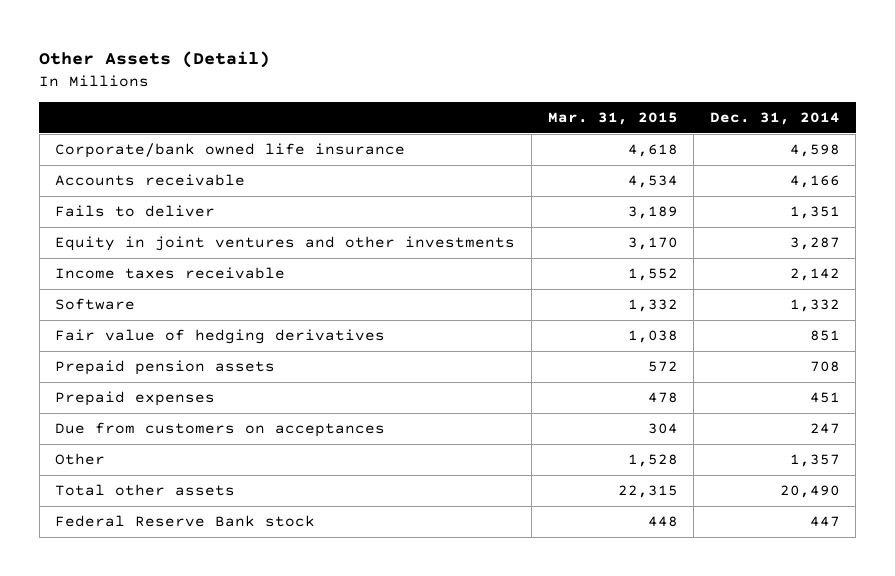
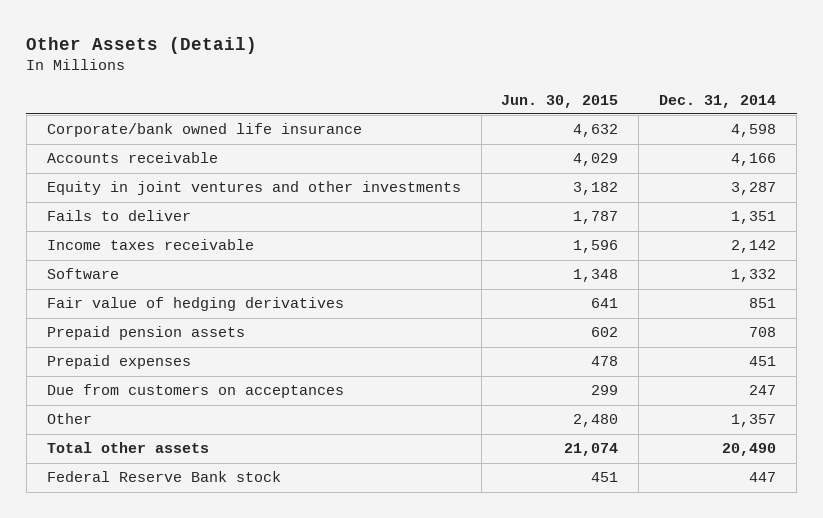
[547,111,678,125] Mar. 31, 2015 -> none
none -> [501,94,619,108] Jun. 30, 2015
[55,205,216,218] Fails to deliver -> [46,210,191,222] Fails to deliver

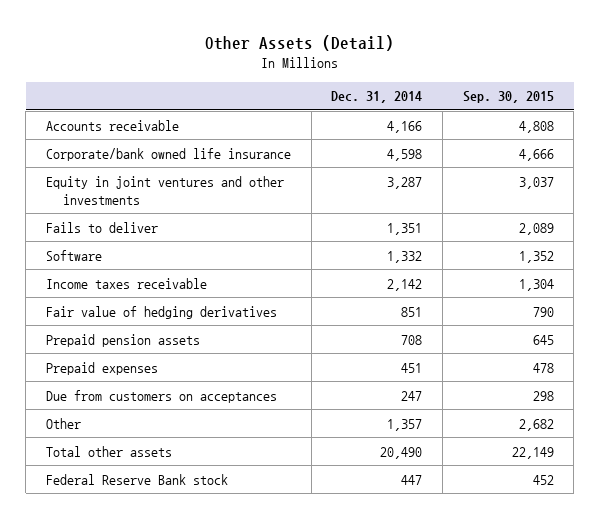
[501,94,619,108] Jun. 30, 2015 -> none
none -> [462,91,554,104] Sep. 30, 2015
[46,123,362,138] Corporate/bank owned life insurance -> [46,147,292,161] Corporate/bank owned life insurance
[46,239,254,251] Income taxes receivable -> [46,277,208,289] Income taxes receivable

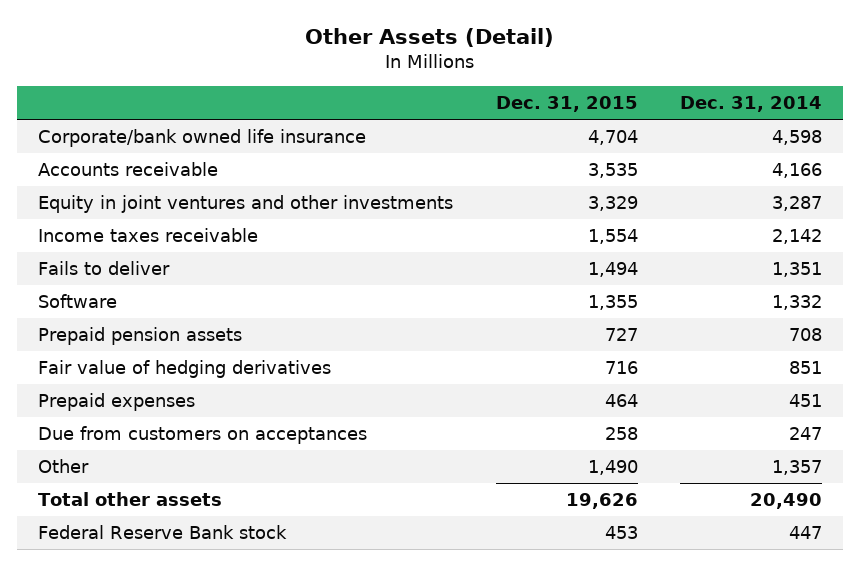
[462,91,554,104] Sep. 30, 2015 -> none
none -> [495,96,638,113] Dec. 31, 2015
[46,119,180,131] Accounts receivable -> [38,161,219,176] Accounts receivable
[46,277,208,289] Income taxes receivable -> [38,227,259,242] Income taxes receivable
[46,305,278,319] Fair value of hedging derivatives -> [38,359,332,378] Fair value of hedging derivatives

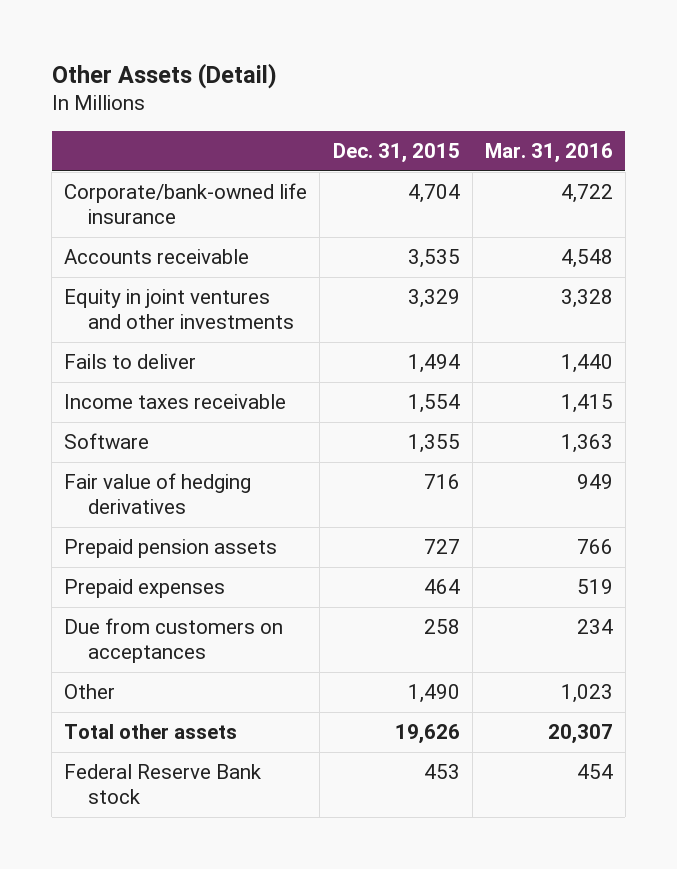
[679,96,822,113] Dec. 31, 2014 -> none
none -> [484,142,613,163] Mar. 31, 2016
[38,128,367,147] Corporate/bank owned life insurance -> [64,183,308,224] Corporate/bank-owned life insurance
[38,227,259,242] Income taxes receivable -> [64,394,287,410] Income taxes receivable
[38,326,243,345] Prepaid pension assets -> [64,539,278,559] Prepaid pension assets

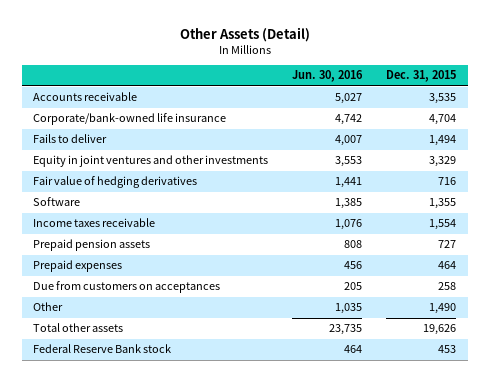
[484,142,613,163] Mar. 31, 2016 -> none
none -> [292,70,364,83] Jun. 30, 2016
[64,183,308,224] Corporate/bank-owned life insurance -> [33,113,227,126] Corporate/bank-owned life insurance
[64,289,294,329] Equity in joint ventures and other investments -> [33,155,269,168] Equity in joint ventures and other investments
[64,433,150,450] Software -> [33,197,81,207] Software
[64,394,287,410] Income taxes receivable -> [33,218,156,228] Income taxes receivable

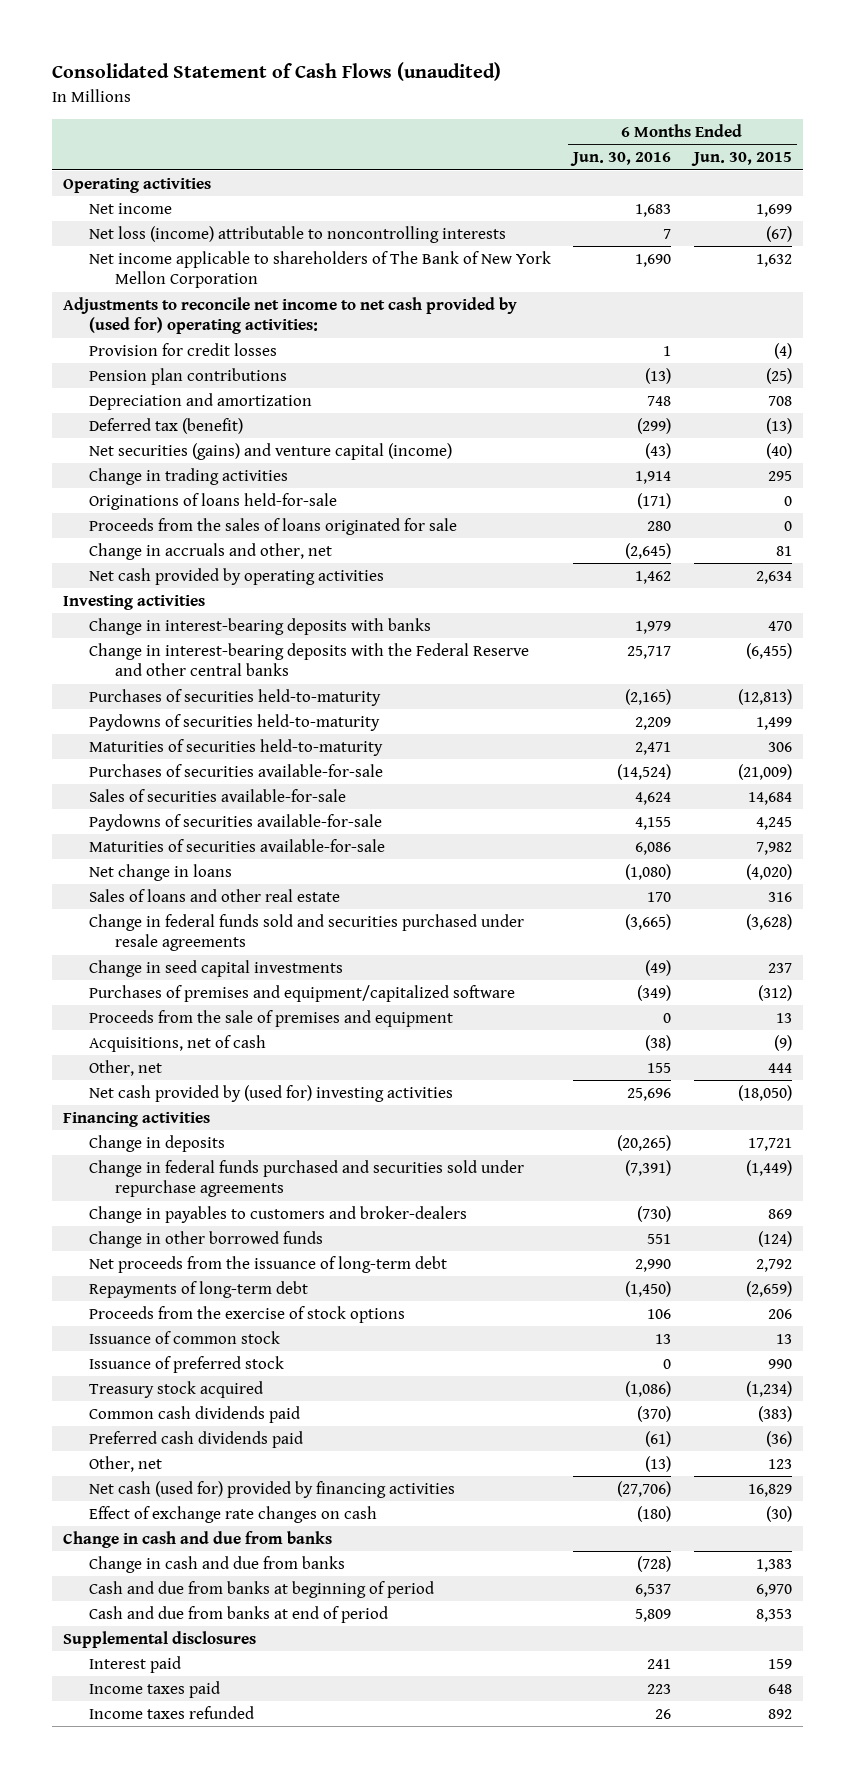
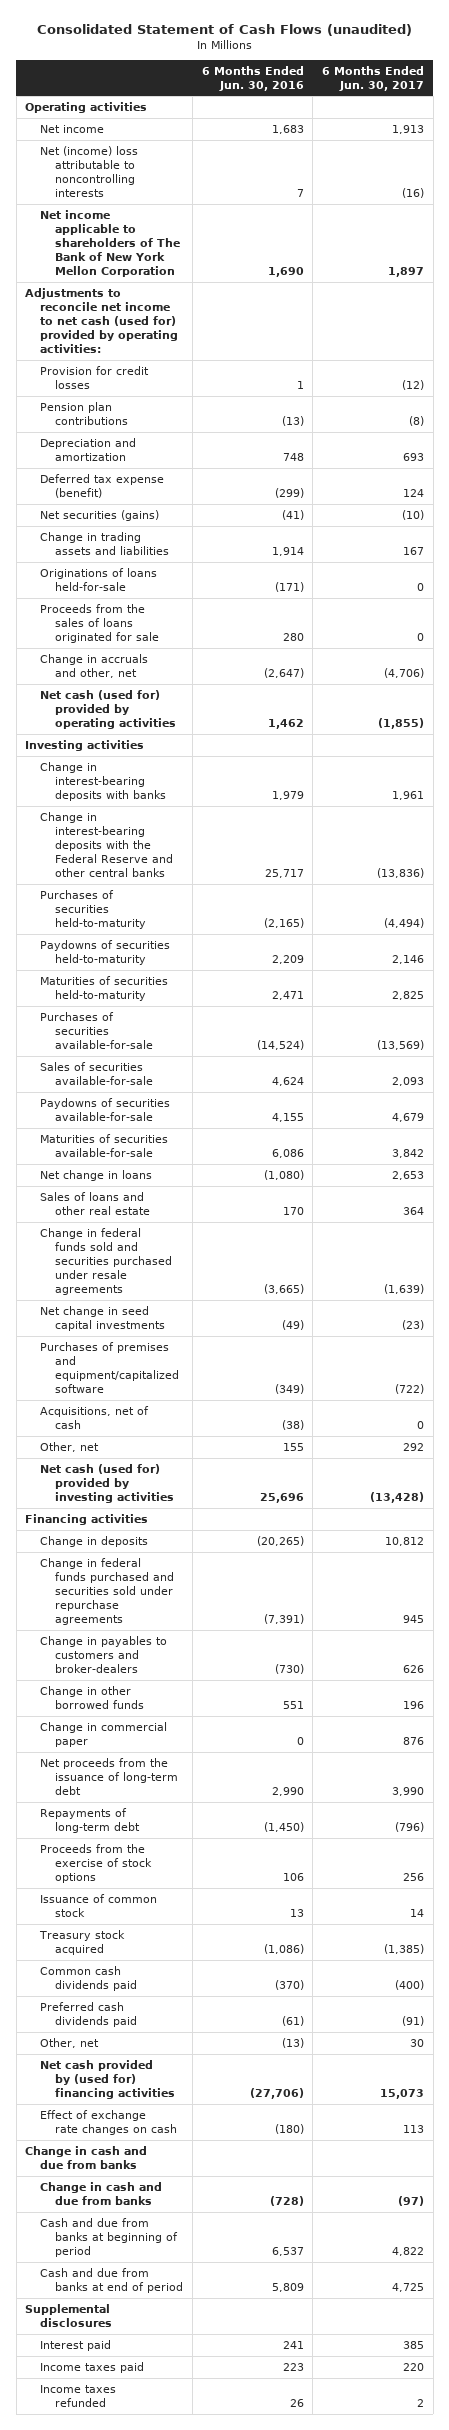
[690,152,792,167] Jun. 30, 2015 -> none
none -> [321,65,424,91] 6 Months Ended Jun. 30, 2017
[89,226,507,244] Net loss (income) attributable to noncontrolling interests -> [40,145,139,198] Net (income) loss attributable to noncontrolling interests
[63,297,518,335] Adjustments to reconcile net income to net cash provided by (used for) operating activities: -> [25,287,179,354] Adjustments to reconcile net income to net cash (used for) provided by operating activities:
[89,443,453,461] Net securities (gains) and venture capital (income) -> none
[89,418,244,435] Deferred tax (benefit) -> [40,473,165,498] Deferred tax expense (benefit)
none -> [40,509,160,521] Net securities (gains)
[89,468,289,486] Change in trading activities -> [40,531,170,555] Change in trading assets and liabilities
[625,543,672,560] (2,645) -> [263,667,304,678] (2,647)
[89,568,385,586] Net cash provided by operating activities -> [40,689,177,730] Net cash (used for) provided by operating activities
[89,960,344,978] Change in seed capital investments -> [40,1305,166,1331] Net change in seed capital investments
[89,1010,454,1028] Proceeds from the sale of premises and equipment -> none
[89,1085,454,1103] Net cash provided by (used for) investing activities -> [40,1463,175,1504] Net cash (used for) provided by investing activities
none -> [40,1721,168,1747] Change in commercial paper
[89,1356,285,1374] Issuance of preferred stock -> none
[89,1481,456,1499] Net cash (used for) provided by financing activities -> [40,2059,176,2100] Net cash provided by (used for) financing activities

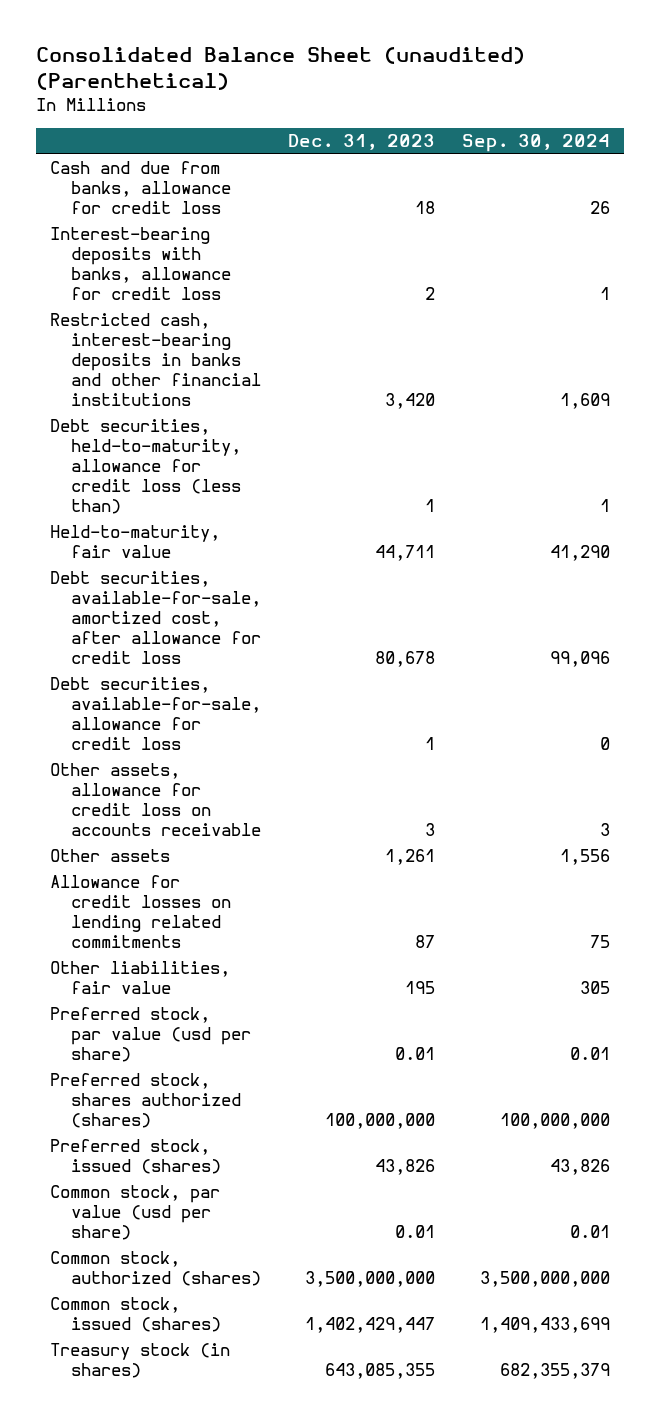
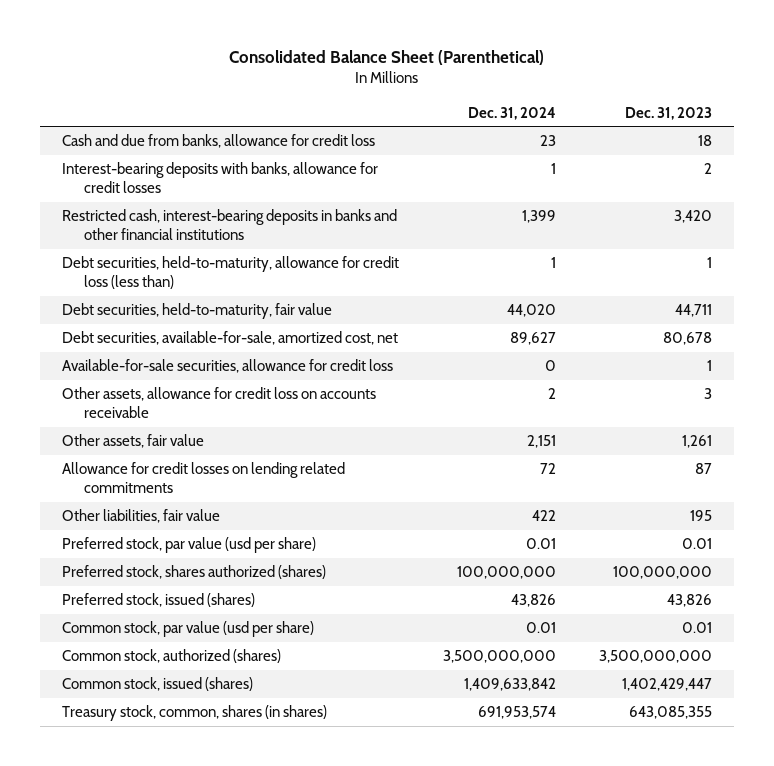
[35,47,525,91] Consolidated Balance Sheet (unaudited) (Parenthetical) -> [229,50,545,66] Consolidated Balance Sheet (Parenthetical)
[462,134,611,153] Sep. 30, 2024 -> none
none -> [467,106,556,120] Dec. 31, 2024
[49,227,231,301] Interest-bearing deposits with banks, allowance for credit loss -> [61,162,378,194] Interest-bearing deposits with banks, allowance for credit losses
[49,525,220,559] Held-to-maturity, fair value -> [61,303,332,320] Debt securities, held-to-maturity, fair value
[49,571,261,665] Debt securities, available-for-sale, amortized cost, after allowance for credit loss -> [61,331,398,346] Debt securities, available-for-sale, amortized cost, net
[49,677,261,751] Debt securities, available-for-sale, allowance for credit loss -> [61,359,393,374] Available-for-sale securities, allowance for credit loss
[49,849,170,863] Other assets -> [61,434,204,449] Other assets, fair value
[49,1343,230,1379] Treasury stock (in shares) -> [61,705,327,722] Treasury stock, common, shares (in shares)

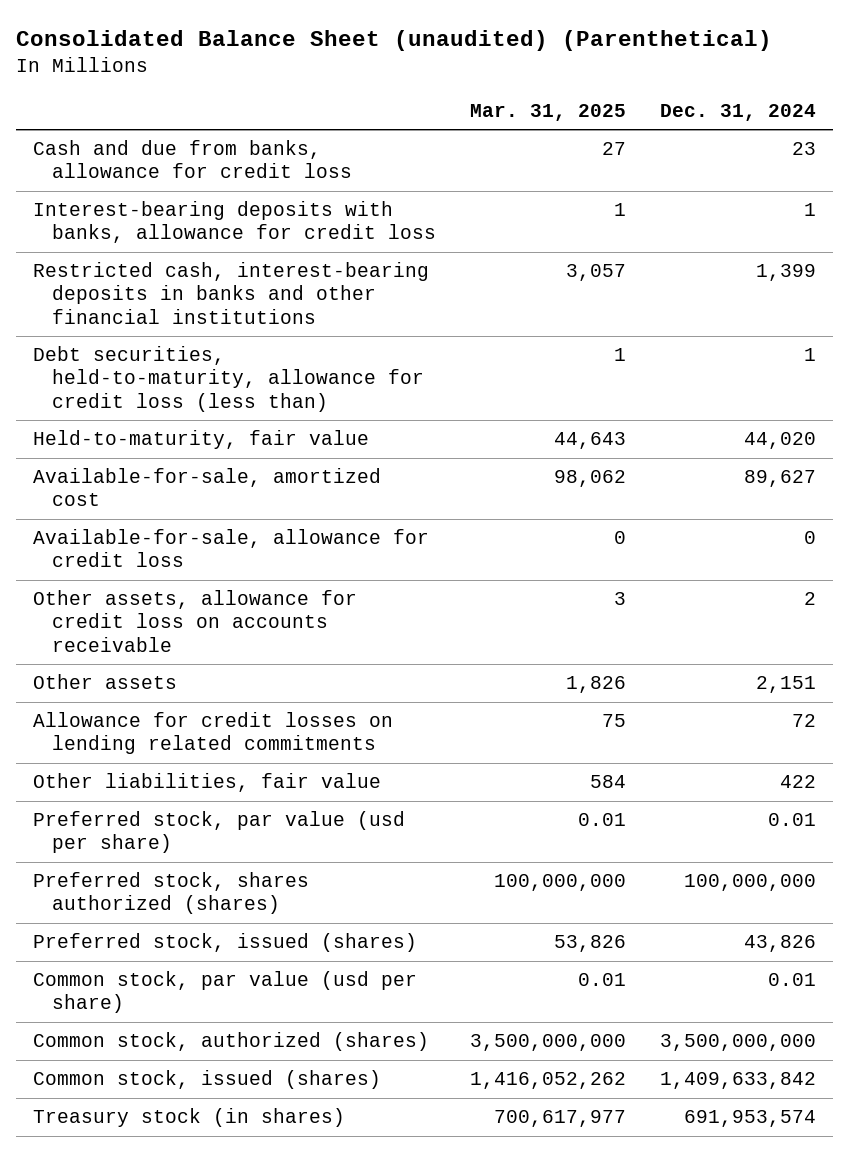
[229,50,545,66] Consolidated Balance Sheet (Parenthetical) -> [16,30,773,52] Consolidated Balance Sheet (unaudited) (Parenthetical)
[625,106,713,120] Dec. 31, 2023 -> none
none -> [470,104,627,122] Mar. 31, 2025
[61,162,378,194] Interest-bearing deposits with banks, allowance for credit losses -> [32,201,437,244] Interest-bearing deposits with banks, allowance for credit loss
[61,303,332,320] Debt securities, held-to-maturity, fair value -> [32,430,369,450] Held-to-maturity, fair value
[61,331,398,346] Debt securities, available-for-sale, amortized cost, net -> [32,468,381,507] Available-for-sale, amortized cost
[61,359,393,374] Available-for-sale securities, allowance for credit loss -> [32,529,429,568] Available-for-sale, allowance for credit loss
[61,434,204,449] Other assets, fair value -> [32,674,177,690] Other assets
[61,705,327,722] Treasury stock, common, shares (in shares) -> [32,1108,345,1128] Treasury stock (in shares)

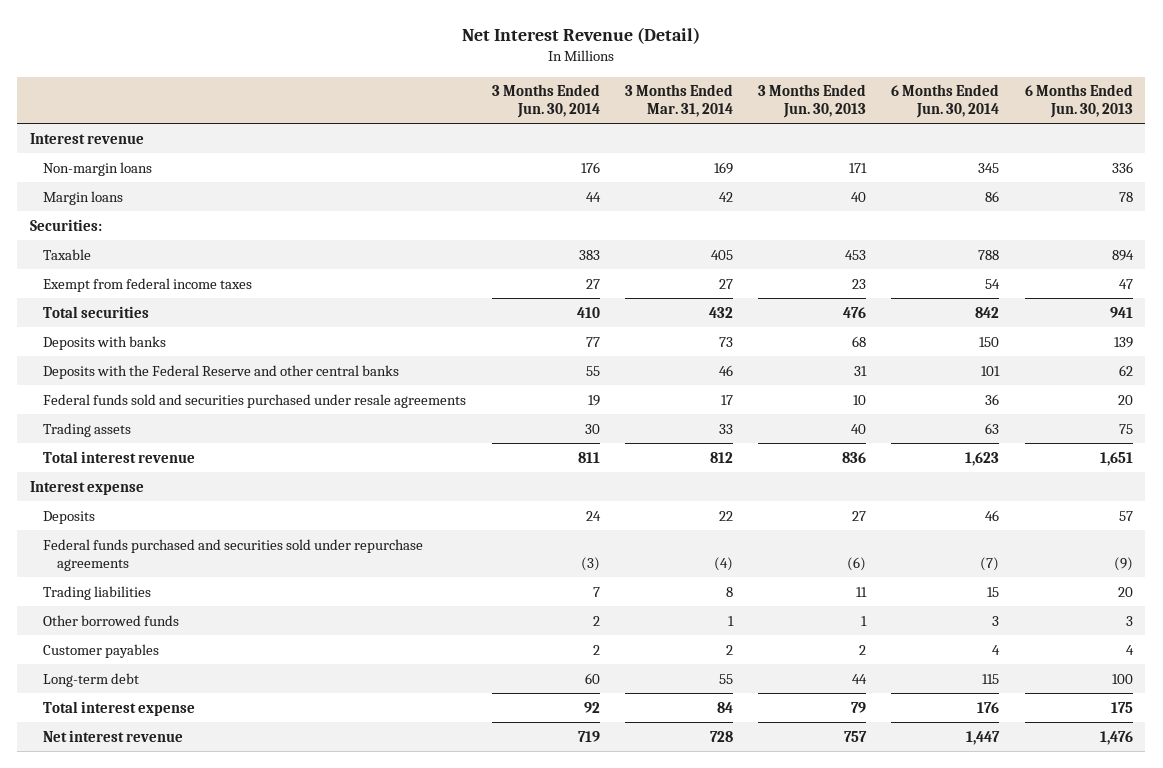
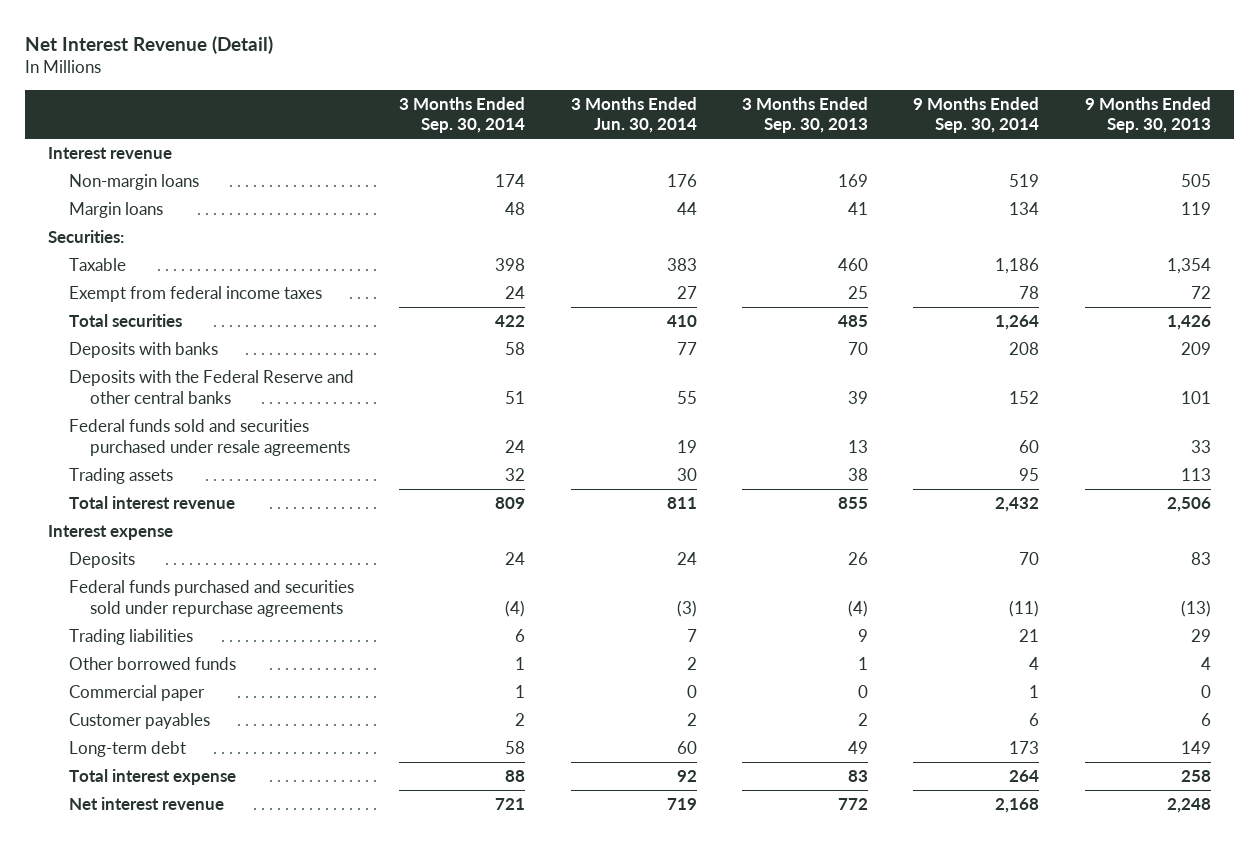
[624,84,733,118] 3 Months Ended Mar. 31, 2014 -> none
[758,84,867,119] 3 Months Ended Jun. 30, 2013 -> none
[891,84,1000,119] 6 Months Ended Jun. 30, 2014 -> none
[1024,84,1133,119] 6 Months Ended Jun. 30, 2013 -> none
none -> [399,96,526,134] 3 Months Ended Sep. 30, 2014
none -> [742,96,869,134] 3 Months Ended Sep. 30, 2013
none -> [913,96,1040,134] 9 Months Ended Sep. 30, 2014
none -> [1084,96,1211,134] 9 Months Ended Sep. 30, 2013
none -> [68,685,205,702] Commercial paper

